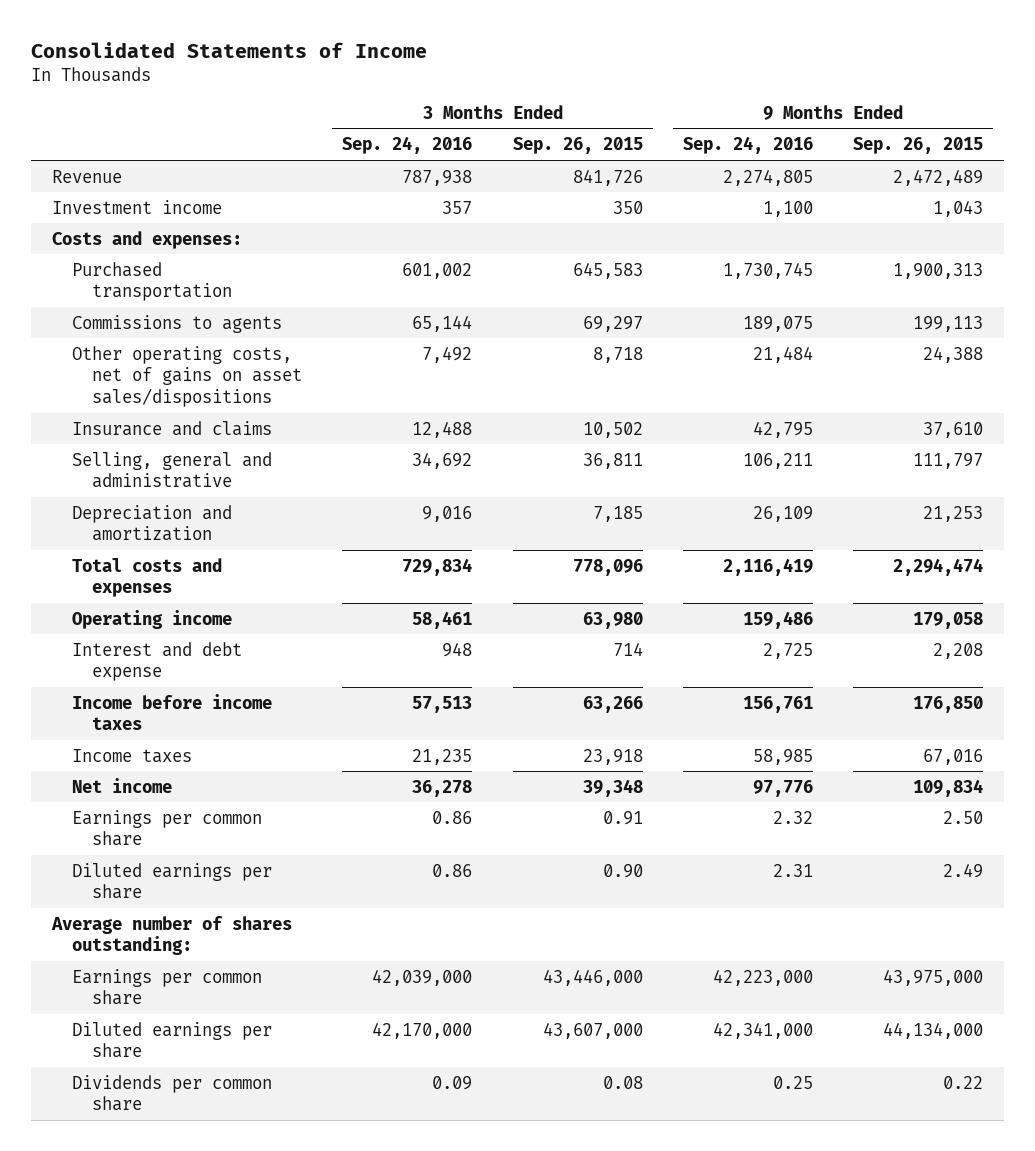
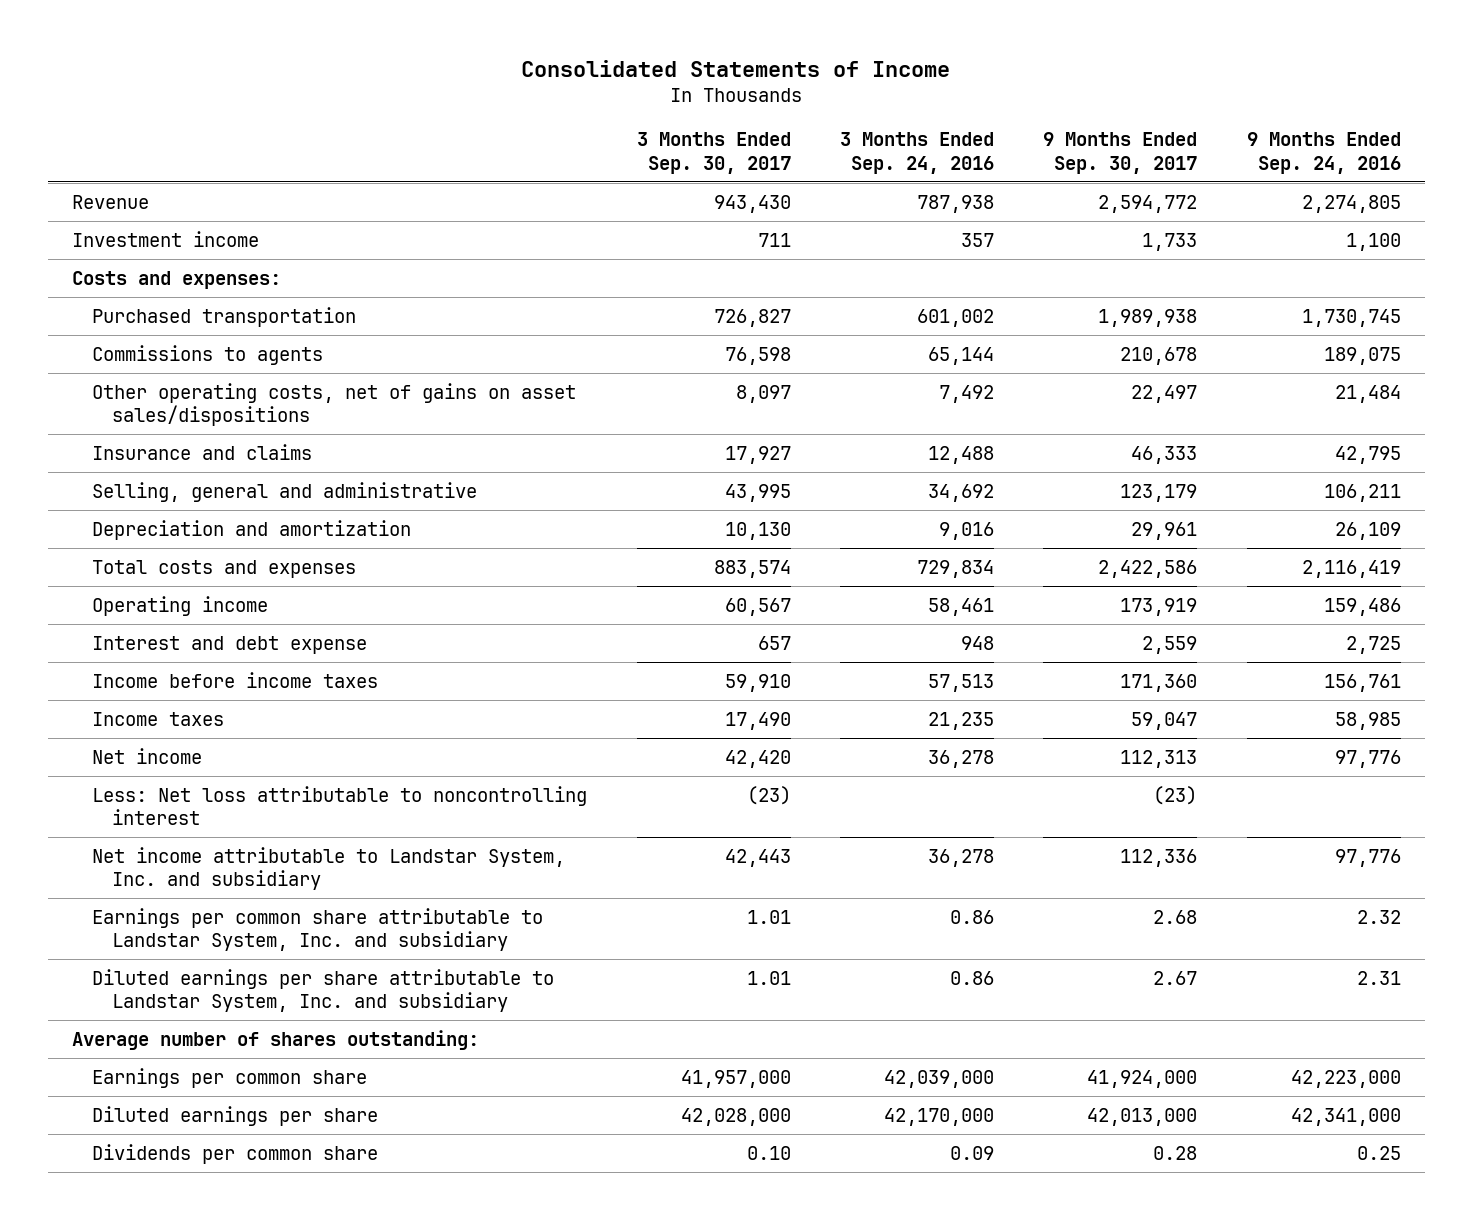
[512,137,643,155] Sep. 26, 2015 -> none
[853,137,984,155] Sep. 26, 2015 -> none
none -> [636,132,791,174] 3 Months Ended Sep. 30, 2017
none -> [1043,132,1198,174] 9 Months Ended Sep. 30, 2017
none -> [92,785,588,826] Less: Net loss attributable to noncontrolling interest
none -> [92,846,566,891] Net income attributable to Landstar System, Inc. and subsidiary
[71,809,262,847] Earnings per common share -> [92,907,544,952] Earnings per common share attributable to Landstar System, Inc. and subsidiary
[71,862,272,900] Diluted earnings per share -> [92,968,555,1013] Diluted earnings per share attributable to Landstar System, Inc. and subsidiary

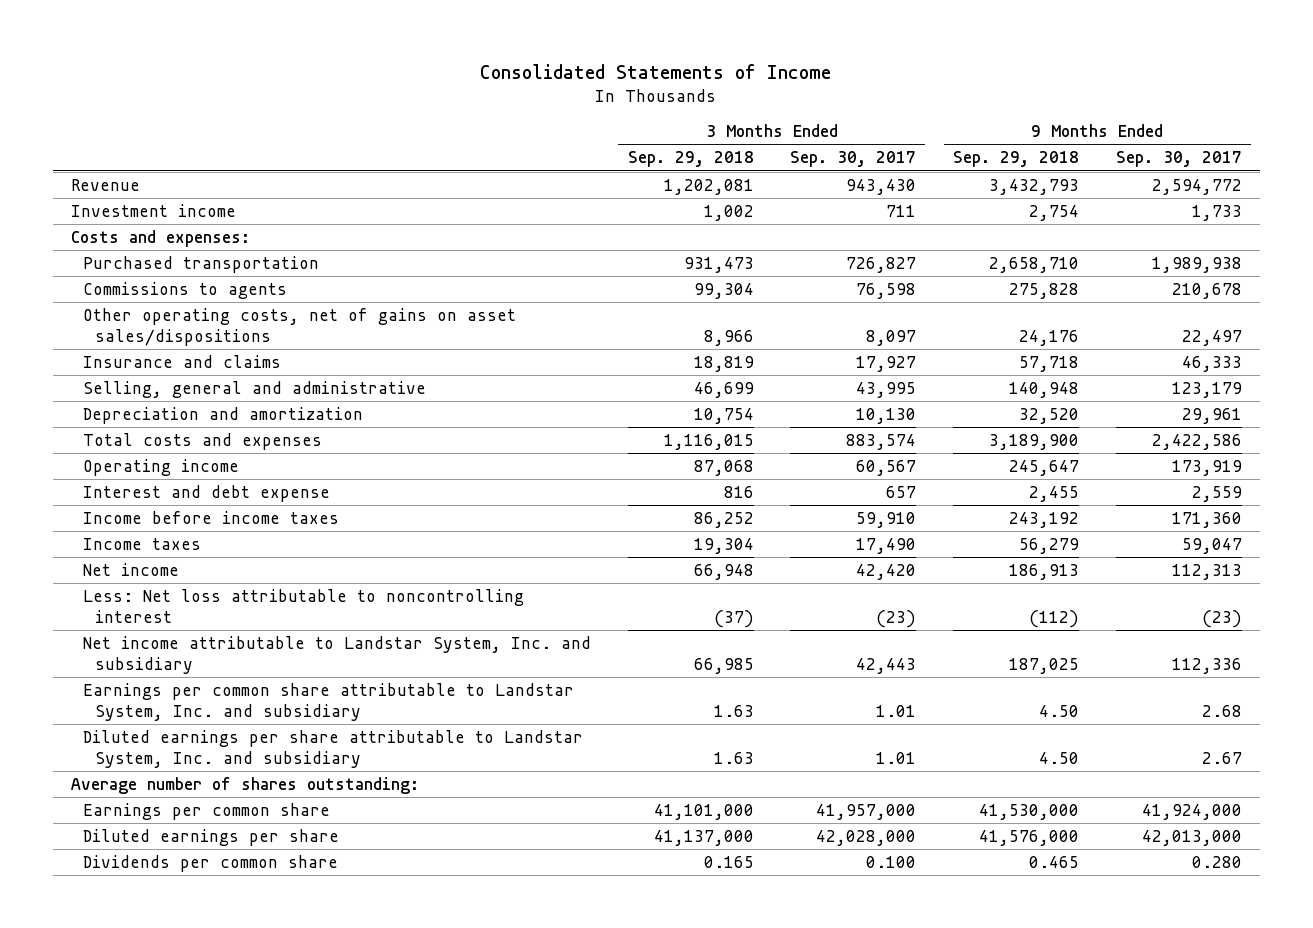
[839,132,994,174] 3 Months Ended Sep. 24, 2016 -> none
[1246,132,1401,174] 9 Months Ended Sep. 24, 2016 -> none
none -> [627,151,754,168] Sep. 29, 2018
none -> [952,151,1079,168] Sep. 29, 2018
[746,1145,791,1160] 0.10 -> [866,855,917,868] 0.100
[1153,1145,1198,1160] 0.28 -> [1191,855,1242,868] 0.280

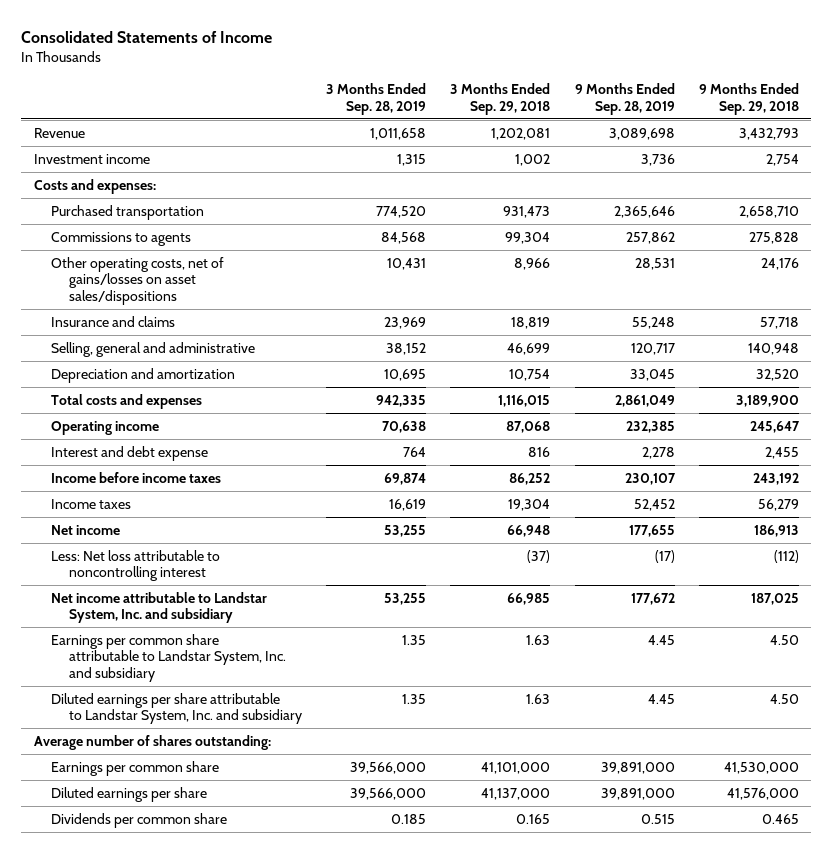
[790,151,917,168] Sep. 30, 2017 -> none
[1115,151,1242,168] Sep. 30, 2017 -> none
none -> [326,83,427,115] 3 Months Ended Sep. 28, 2019
none -> [574,83,675,115] 9 Months Ended Sep. 28, 2019
[82,307,516,346] Other operating costs, net of gains on asset sales/dispositions -> [51,256,225,305] Other operating costs, net of gains/losses on asset sales/dispositions

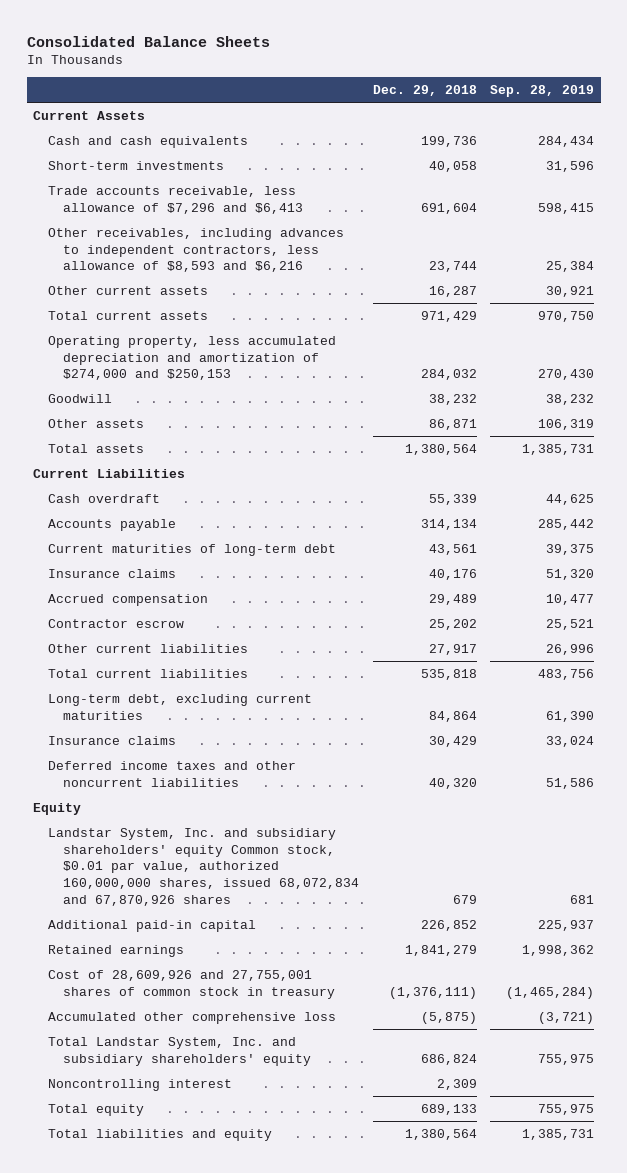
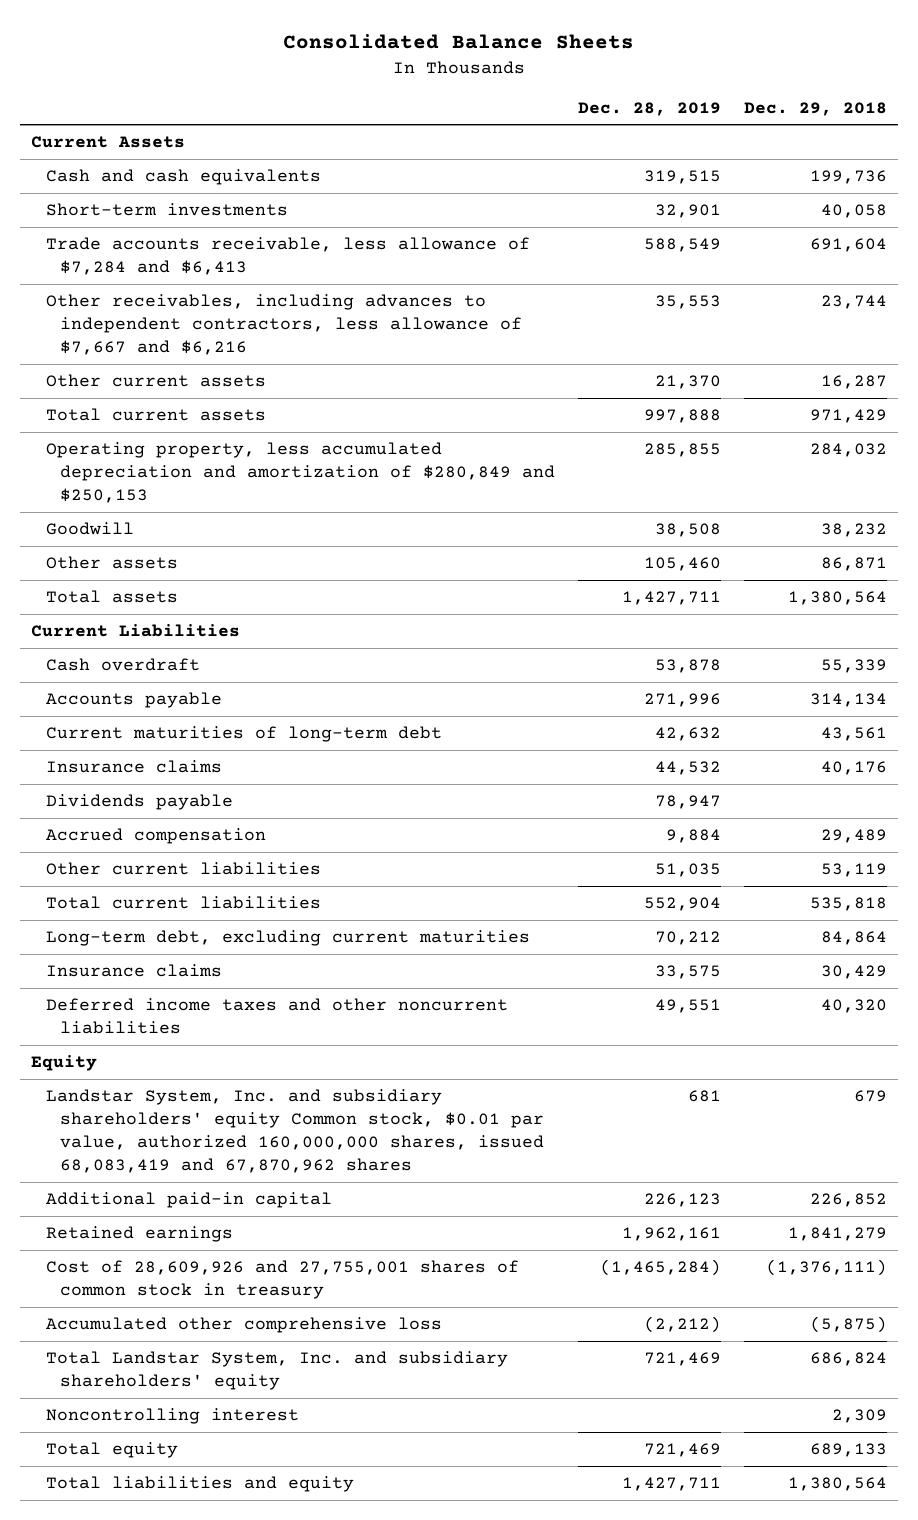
[490,85,595,98] Sep. 28, 2019 -> none
none -> [577,101,721,116] Dec. 28, 2019
[48,185,304,214] Trade accounts receivable, less allowance of $7,296 and $6,413 -> [45,237,530,276] Trade accounts receivable, less allowance of $7,284 and $6,413
[48,227,345,273] Other receivables, including advances to independent contractors, less allowance of $8,593 and $6,216 -> [45,294,522,356] Other receivables, including advances to independent contractors, less allowance of $7,667 and $6,216
[48,335,337,381] Operating property, less accumulated depreciation and amortization of $274,000 and $250,153 -> [45,442,555,504] Operating property, less accumulated depreciation and amortization of $280,849 and $250,153
none -> [45,794,233,811] Dividends payable
[48,618,185,628] Contractor escrow -> none
[428,643,477,655] 27,917 -> [820,863,887,878] 53,119
[48,827,360,906] Landstar System, Inc. and subsidiary shareholders' equity Common stock, $0.01 par value, authorized 160,000,000 shares, issued 68,072,834 and 67,870,926 shares -> [45,1089,544,1174] Landstar System, Inc. and subsidiary shareholders' equity Common stock, $0.01 par value, authorized 160,000,000 shares, issued 68,083,419 and 67,870,962 shares

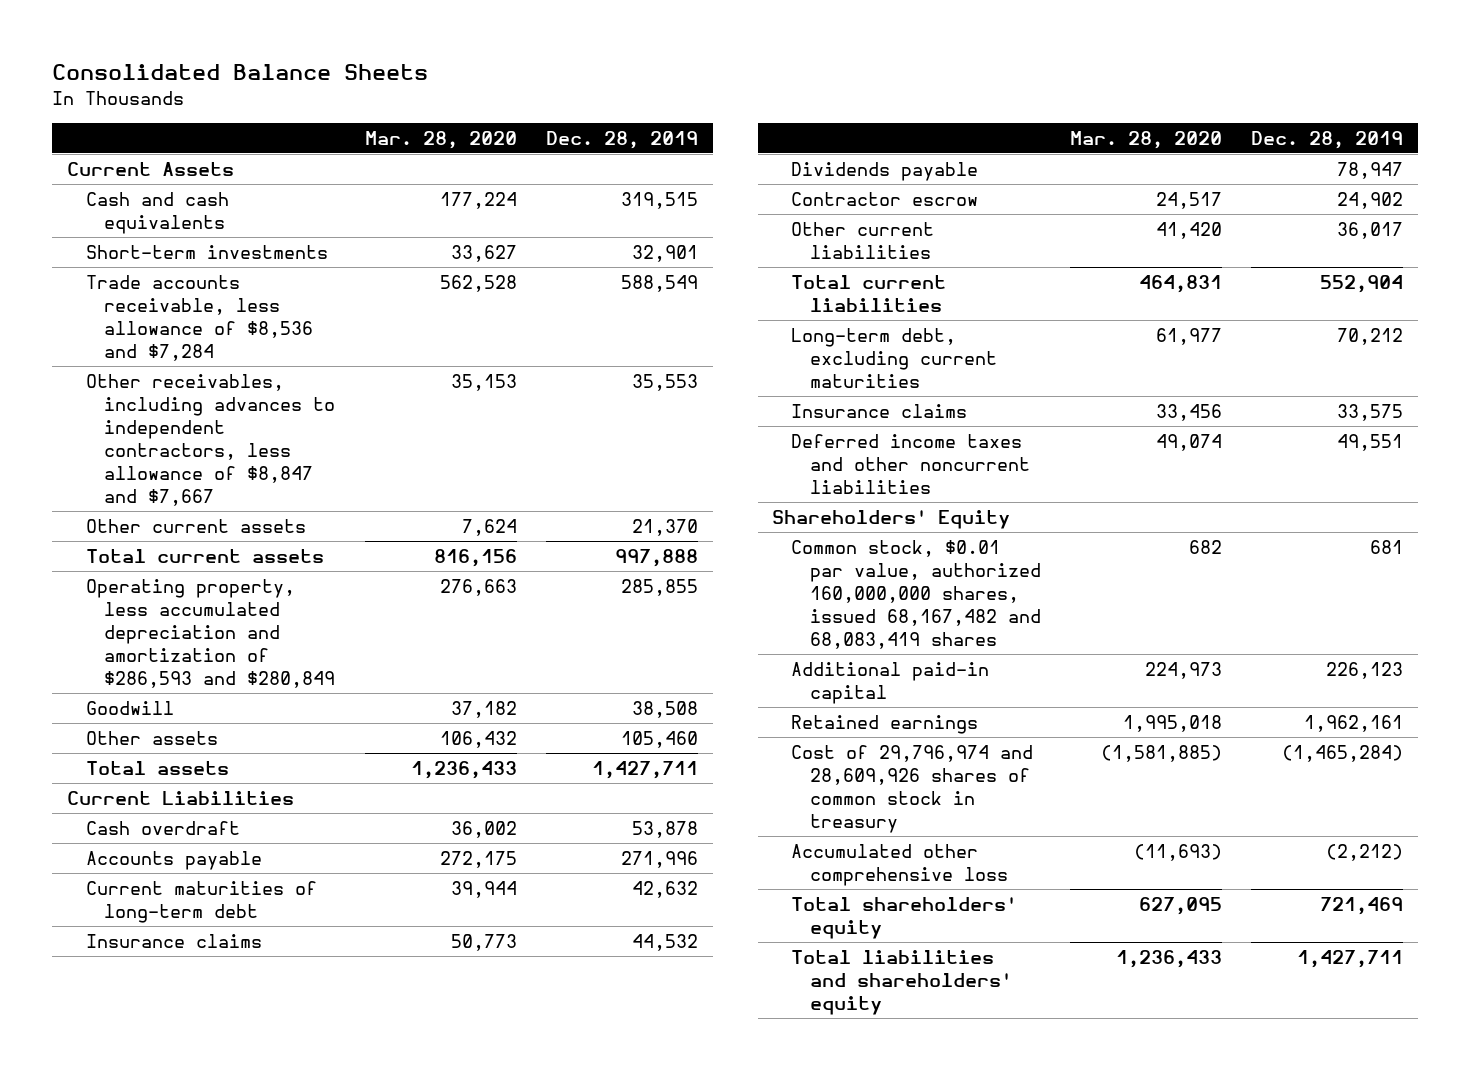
[743,101,887,116] Dec. 29, 2018 -> none
none -> [364,130,517,149] Mar. 28, 2020
[45,237,530,276] Trade accounts receivable, less allowance of $7,284 and $6,413 -> [85,274,314,361] Trade accounts receivable, less allowance of $8,536 and $7,284
[45,294,522,356] Other receivables, including advances to independent contractors, less allowance of $7,667 and $6,216 -> [85,373,336,506] Other receivables, including advances to independent contractors, less allowance of $8,847 and $7,667
[45,442,555,504] Operating property, less accumulated depreciation and amortization of $280,849 and $250,153 -> [85,578,336,688] Operating property, less accumulated depreciation and amortization of $286,593 and $280,849
[45,828,266,845] Accrued compensation -> none
none -> [791,191,979,206] Contractor escrow
[654,863,721,878] 51,035 -> [1337,221,1404,239] 36,017
[31,1055,98,1072] Equity -> [772,509,1011,529] Shareholders' Equity
[45,1089,544,1174] Landstar System, Inc. and subsidiary shareholders' equity Common stock, $0.01 par value, authorized 160,000,000 shares, issued 68,083,419 and 67,870,962 shares -> [791,539,1041,649] Common stock, $0.01 par value, authorized 160,000,000 shares, issued 68,167,482 and 68,083,419 shares
[45,1260,519,1300] Cost of 28,609,926 and 27,755,001 shares of common stock in treasury -> [791,744,1034,833] Cost of 29,796,974 and 28,609,926 shares of common stock in treasury
[45,1408,299,1425] Noncontrolling interest -> none
[45,1442,178,1459] Total equity -> none
[45,1351,508,1391] Total Landstar System, Inc. and subsidiary shareholders' equity -> [791,896,1018,939] Total shareholders' equity
[45,1476,354,1493] Total liabilities and equity -> [791,949,1012,1015] Total liabilities and shareholders' equity

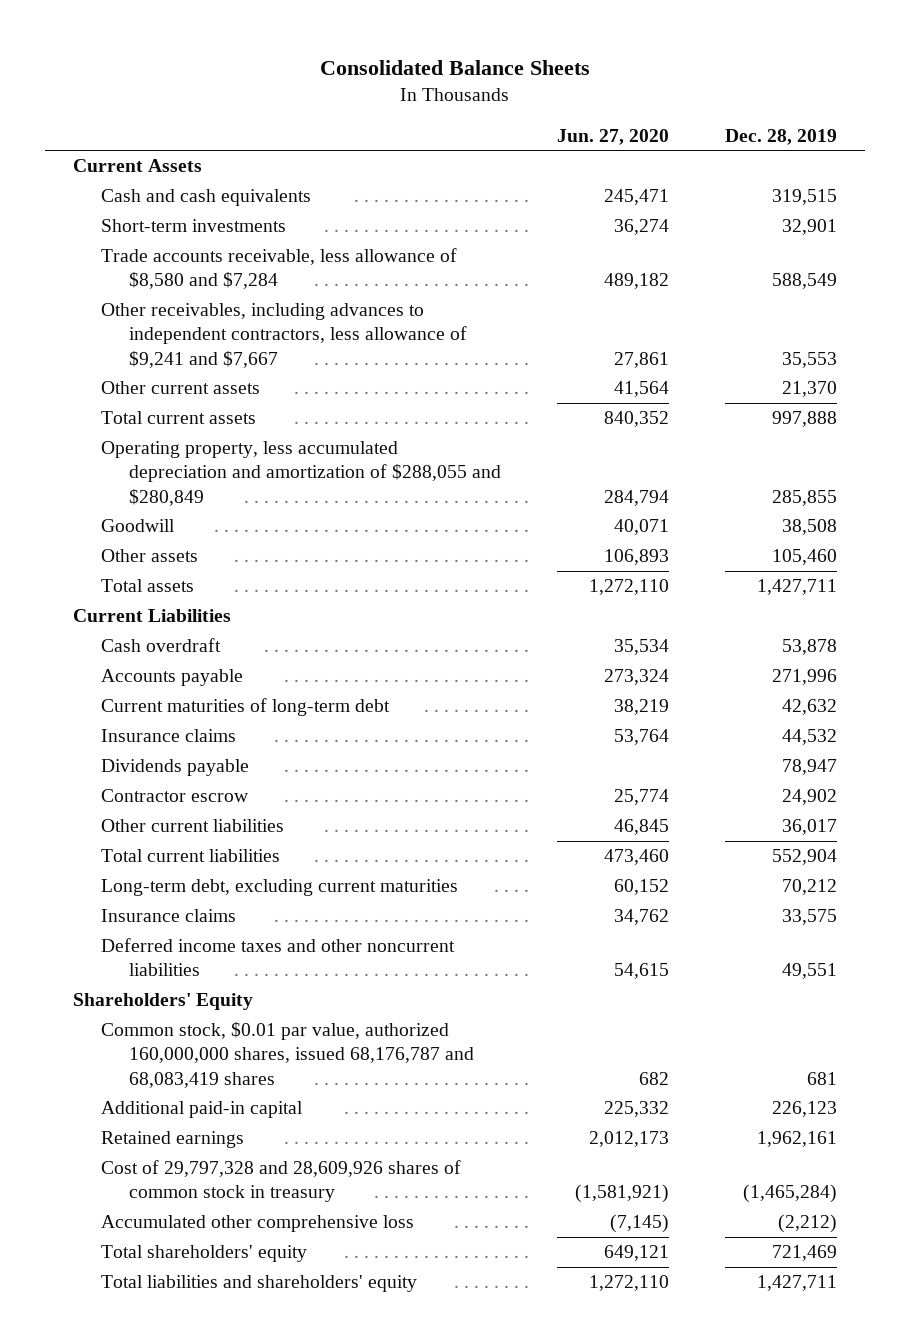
[364,130,517,149] Mar. 28, 2020 -> none
none -> [556,128,669,145] Jun. 27, 2020
[85,274,314,361] Trade accounts receivable, less allowance of $8,536 and $7,284 -> [100,248,457,290] Trade accounts receivable, less allowance of $8,580 and $7,284
[85,373,336,506] Other receivables, including advances to independent contractors, less allowance of $8,847 and $7,667 -> [100,303,467,368] Other receivables, including advances to independent contractors, less allowance of $9,241 and $7,667
[85,578,336,688] Operating property, less accumulated depreciation and amortization of $286,593 and $280,849 -> [100,441,501,506] Operating property, less accumulated depreciation and amortization of $288,055 and $280,849
[791,539,1041,649] Common stock, $0.01 par value, authorized 160,000,000 shares, issued 68,167,482 and 68,083,419 shares -> [100,1022,474,1088] Common stock, $0.01 par value, authorized 160,000,000 shares, issued 68,176,787 and 68,083,419 shares
[791,744,1034,833] Cost of 29,796,974 and 28,609,926 shares of common stock in treasury -> [100,1160,461,1203] Cost of 29,797,328 and 28,609,926 shares of common stock in treasury

